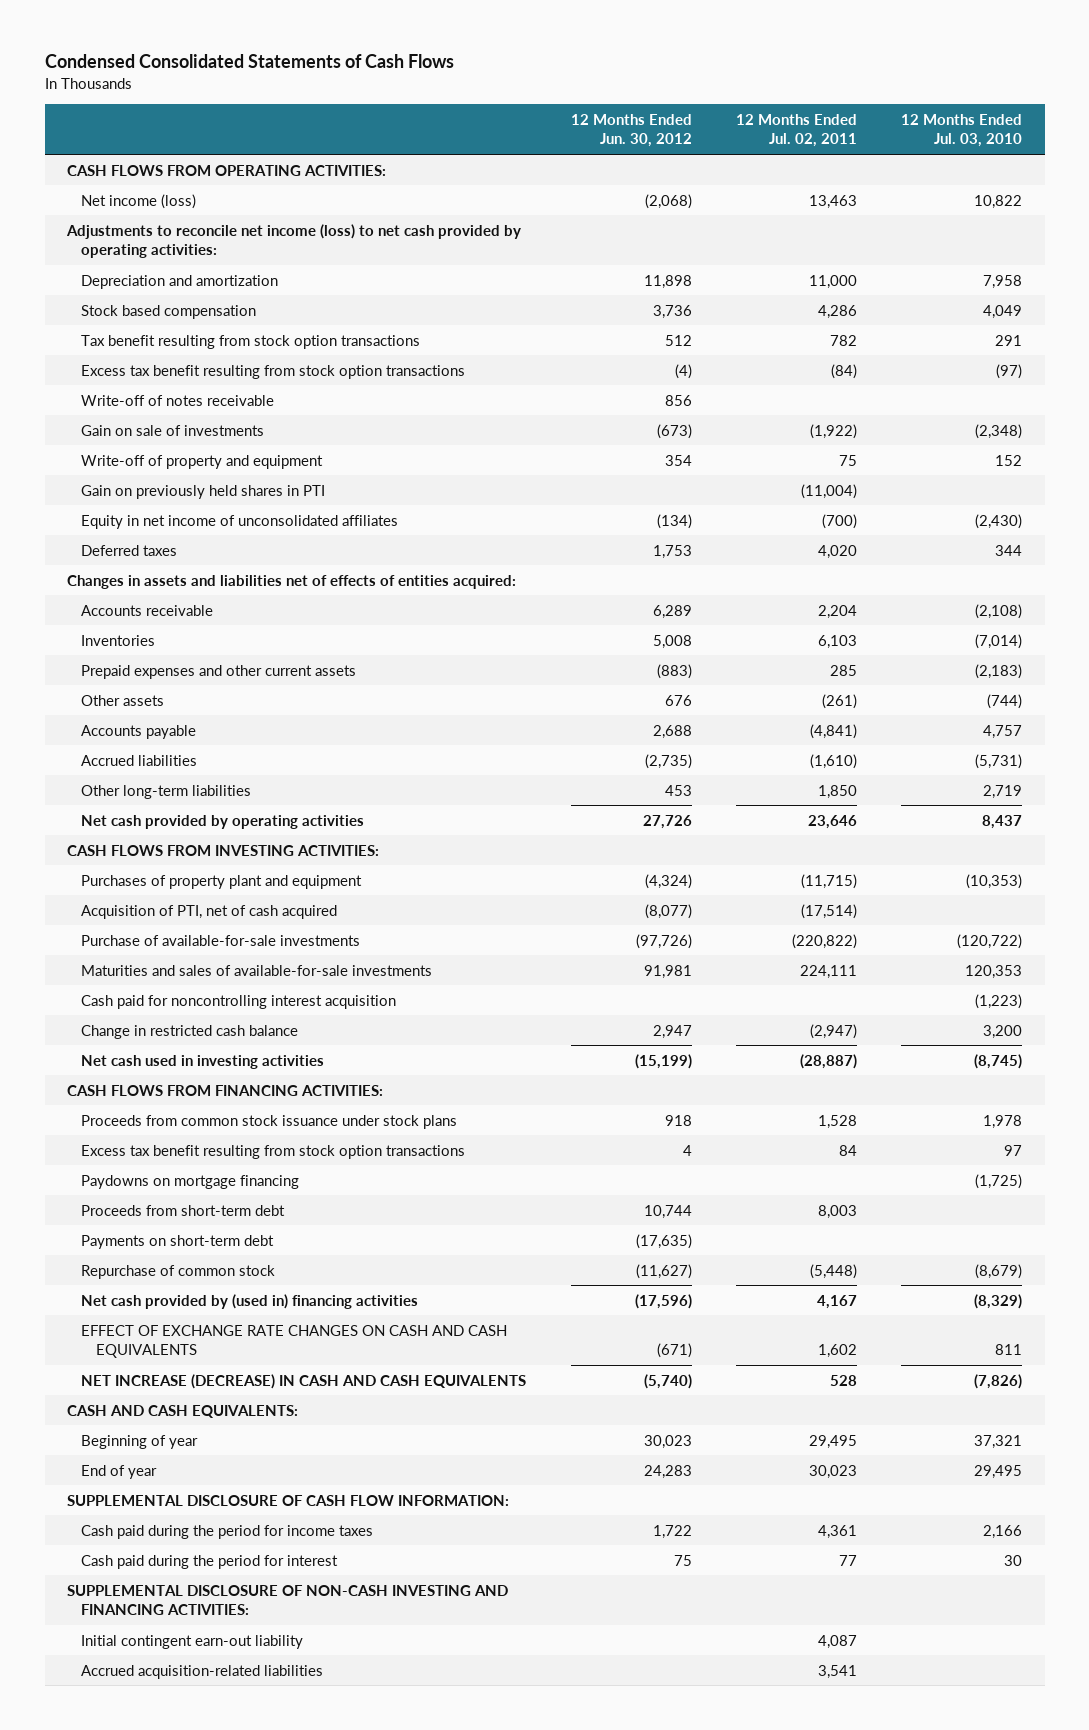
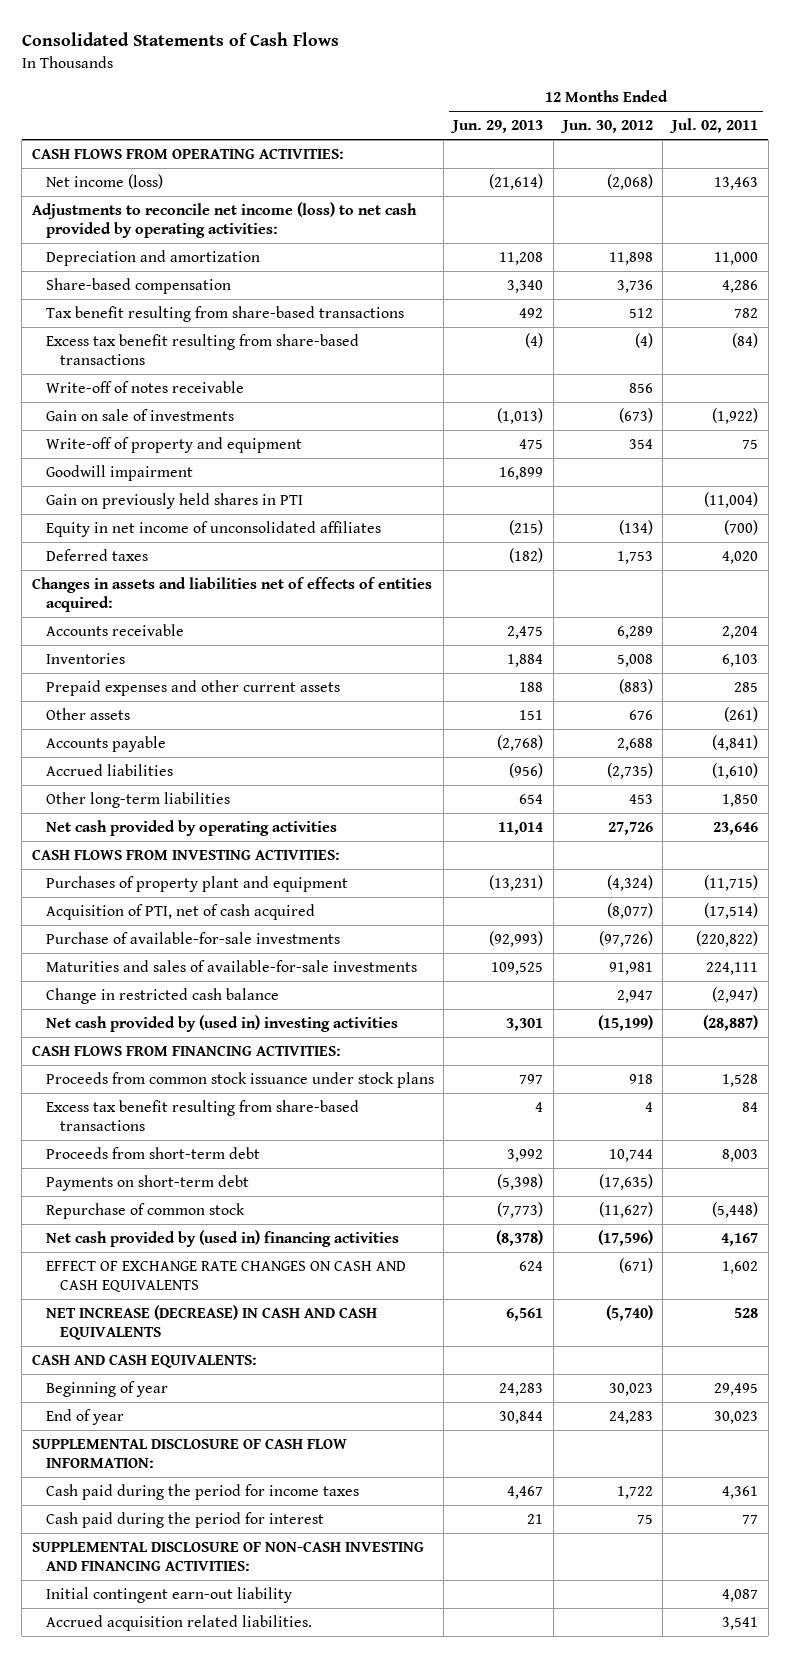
[44,54,454,69] Condensed Consolidated Statements of Cash Flows -> [21,32,339,47] Consolidated Statements of Cash Flows
[901,113,1023,148] 12 Months Ended Jul. 03, 2010 -> none
none -> [450,120,544,134] Jun. 29, 2013
[81,304,257,319] Stock based compensation -> [45,277,231,294] Share-based compensation
[81,334,421,349] Tax benefit resulting from stock option transactions -> [45,305,404,322] Tax benefit resulting from share-based transactions
[81,364,466,379] Excess tax benefit resulting from stock option transactions -> [45,333,359,365] Excess tax benefit resulting from share-based transactions
none -> [45,464,193,481] Goodwill impairment
[81,994,397,1009] Cash paid for noncontrolling interest acquisition -> none
[81,1054,325,1069] Net cash used in investing activities -> [45,1014,398,1032] Net cash provided by (used in) investing activities
[81,1174,300,1189] Paydowns on mortgage financing -> none
[81,1144,466,1159] Excess tax benefit resulting from stock option transactions -> [45,1099,359,1131] Excess tax benefit resulting from share-based transactions
[81,1664,324,1679] Accrued acquisition-related liabilities -> [45,1614,312,1631] Accrued acquisition related liabilities.

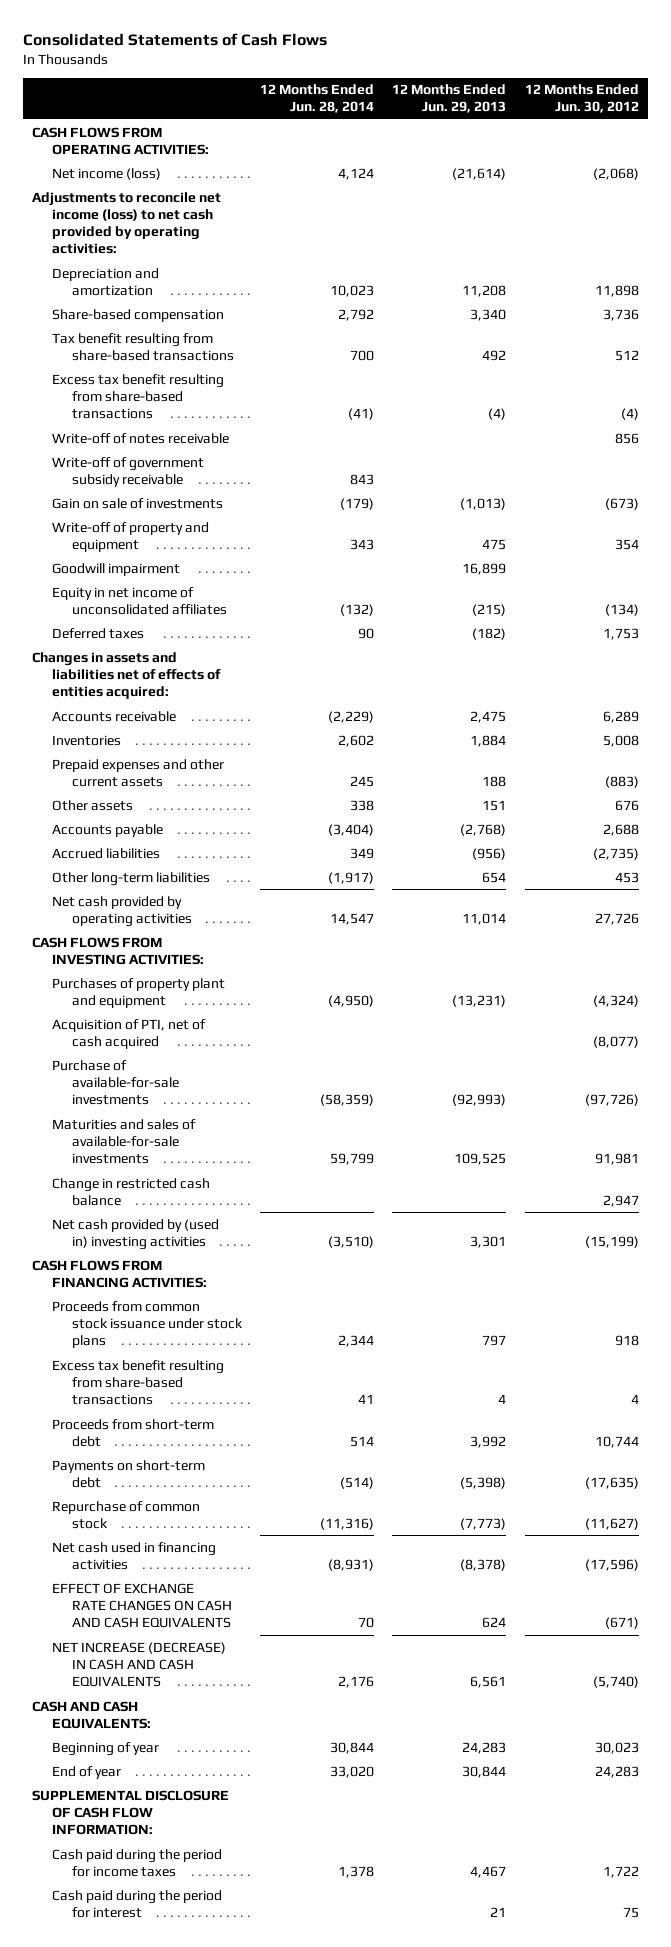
[669,118,759,134] Jul. 02, 2011 -> none
none -> [260,84,375,114] 12 Months Ended Jun. 28, 2014
none -> [52,456,205,487] Write-off of government subsidy receivable
[45,492,303,509] Gain on previously held shares in PTI -> none
[45,1229,399,1247] Net cash provided by (used in) financing activities -> [52,1541,217,1570] Net cash used in financing activities
[31,1540,424,1571] SUPPLEMENTAL DISCLOSURE OF NON-CASH INVESTING AND FINANCING ACTIVITIES: -> none
[45,1586,292,1603] Initial contingent earn-out liability -> none
[45,1614,312,1631] Accrued acquisition related liabilities. -> none

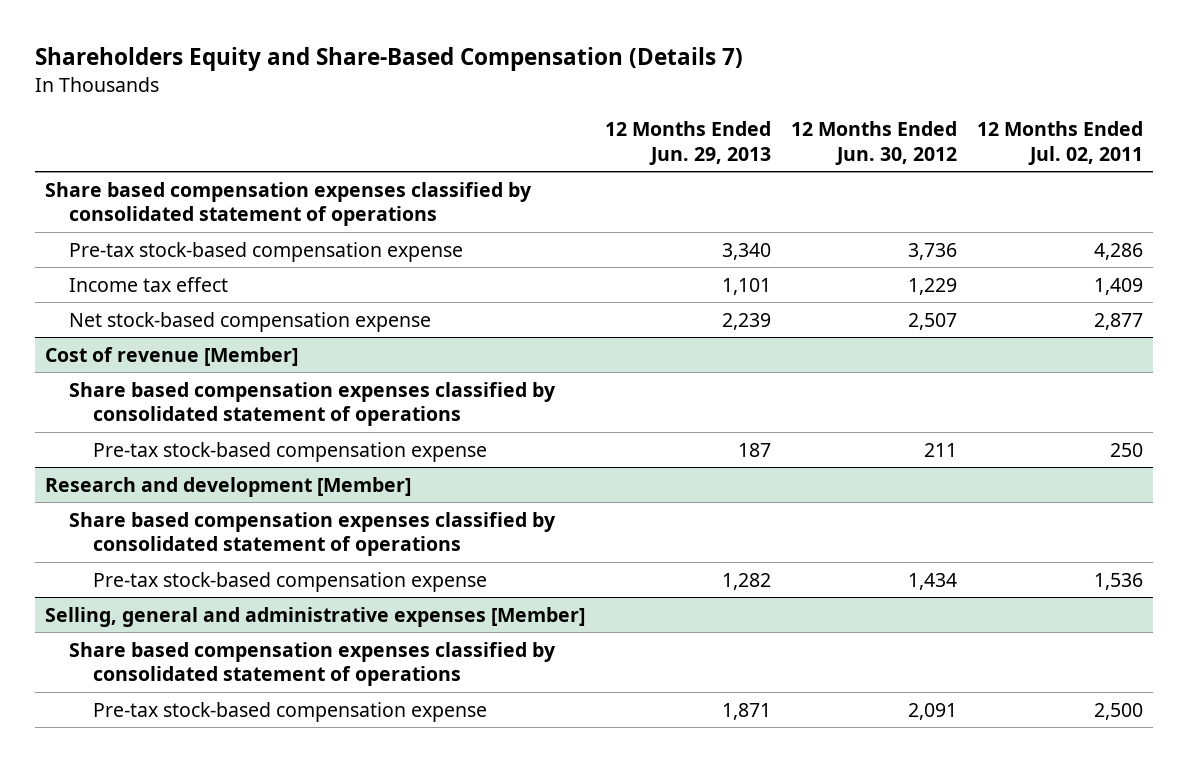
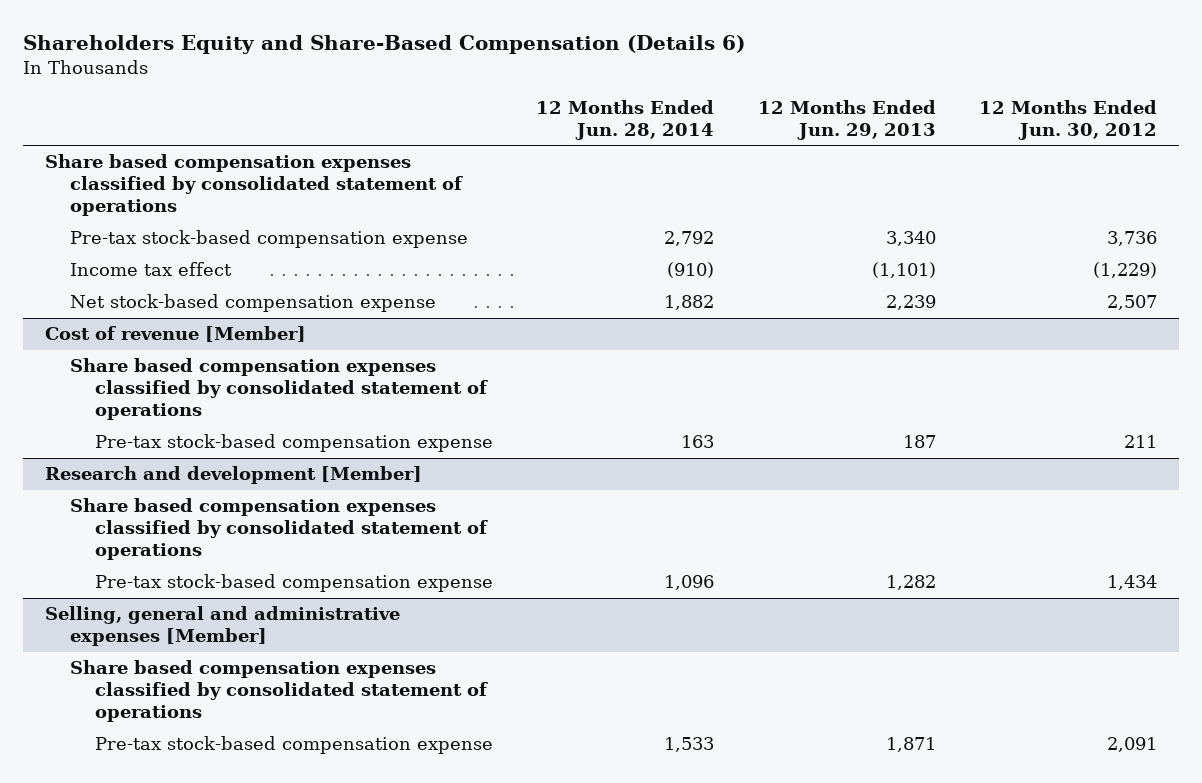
[34,47,743,72] Shareholders Equity and Share-Based Compensation (Details 7) -> [23,35,746,55] Shareholders Equity and Share-Based Compensation (Details 6)
[976,120,1143,165] 12 Months Ended Jul. 02, 2011 -> none
none -> [536,99,715,140] 12 Months Ended Jun. 28, 2014
[721,277,771,295] 1,101 -> [871,262,936,279] (1,101)
[907,277,957,295] 1,229 -> [1093,262,1158,279] (1,229)

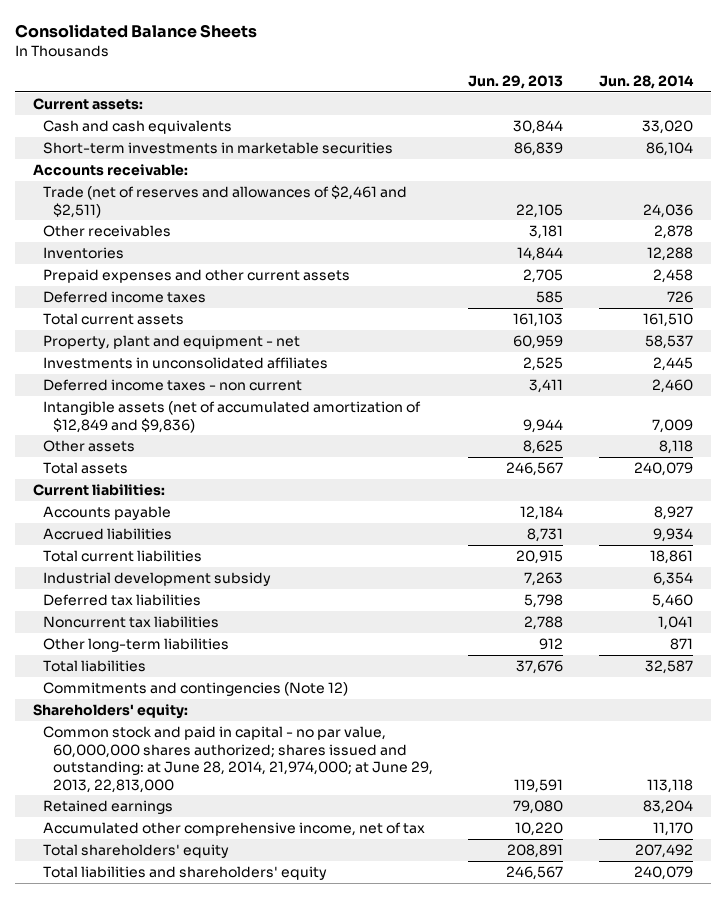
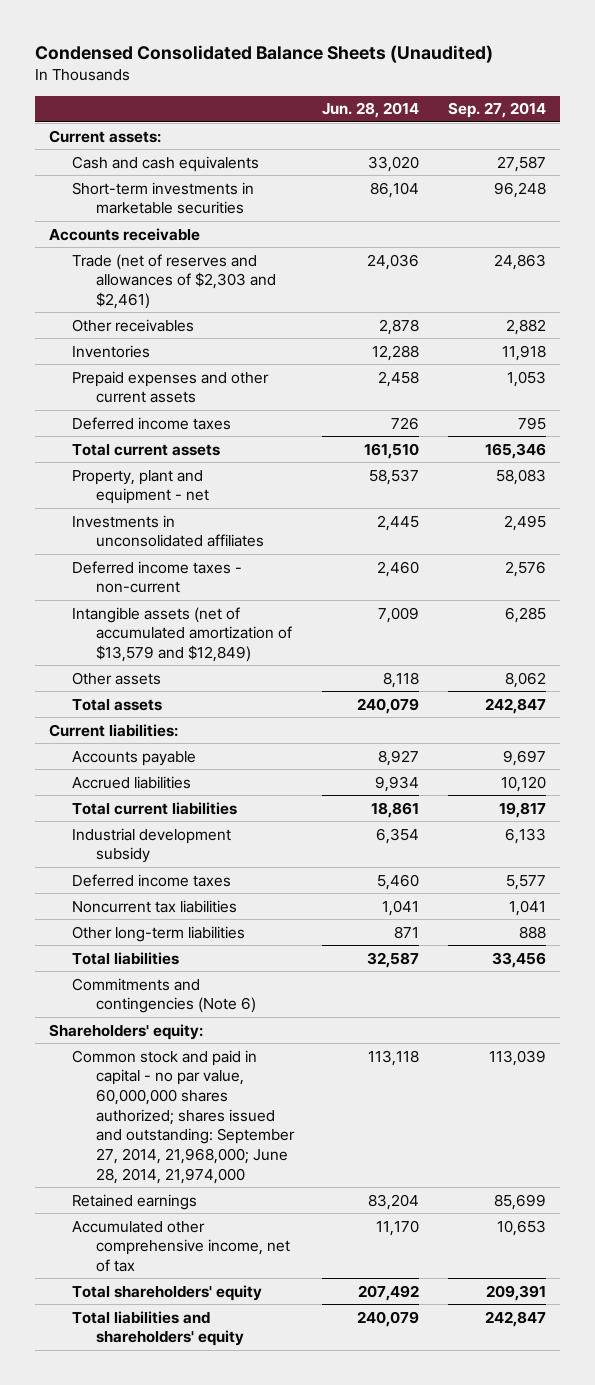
[14,23,257,38] Consolidated Balance Sheets -> [34,45,493,64] Condensed Consolidated Balance Sheets (Unaudited)
[468,74,564,89] Jun. 29, 2013 -> none
none -> [447,102,546,119] Sep. 27, 2014
[32,164,188,177] Accounts receivable: -> [49,227,201,241] Accounts receivable
[42,185,407,218] Trade (net of reserves and allowances of $2,461 and $2,511) -> [72,253,276,309] Trade (net of reserves and allowances of $2,303 and $2,461)
[42,379,302,392] Deferred income taxes - non current -> [72,560,243,594] Deferred income taxes - non-current
[42,401,421,433] Intangible assets (net of accumulated amortization of $12,849 and $9,836) -> [72,606,292,662] Intangible assets (net of accumulated amortization of $13,579 and $12,849)
[42,594,201,607] Deferred tax liabilities -> [72,873,232,887] Deferred income taxes
[42,682,348,697] Commitments and contingencies (Note 12) -> [72,977,256,1014] Commitments and contingencies (Note 6)
[42,726,433,793] Common stock and paid in capital - no par value, 60,000,000 shares authorized; shares issued and outstanding: at June 28, 2014, 21,974,000; at June 29, 2013, 22,813,000 -> [72,1049,295,1184] Common stock and paid in capital - no par value, 60,000,000 shares authorized; shares issued and outstanding: September 27, 2014, 21,968,000; June 28, 2014, 21,974,000

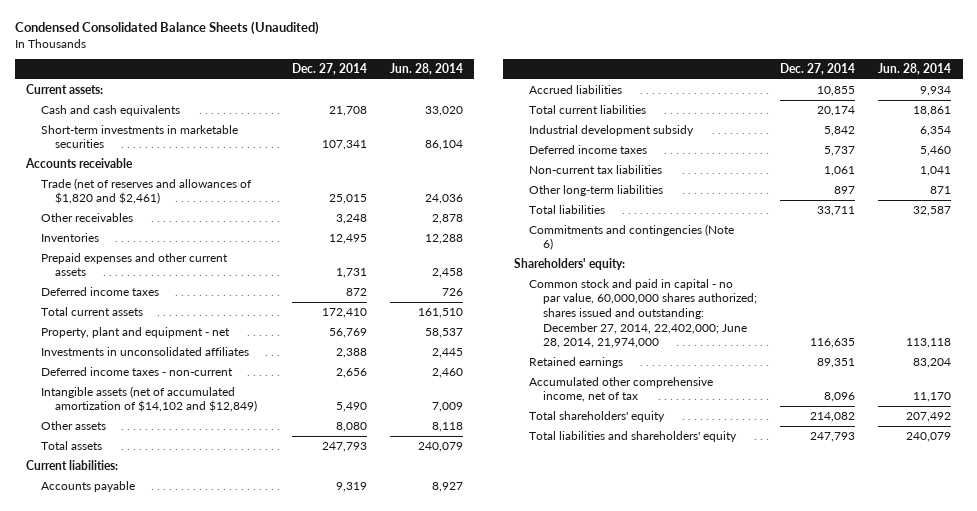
[447,102,546,119] Sep. 27, 2014 -> none
none -> [291,63,367,76] Dec. 27, 2014
[72,253,276,309] Trade (net of reserves and allowances of $2,303 and $2,461) -> [40,177,252,205] Trade (net of reserves and allowances of $1,820 and $2,461)
[72,606,292,662] Intangible assets (net of accumulated amortization of $13,579 and $12,849) -> [40,385,257,413] Intangible assets (net of accumulated amortization of $14,102 and $12,849)
[72,899,238,913] Noncurrent tax liabilities -> [528,164,662,174] Non-current tax liabilities
[72,1049,295,1184] Common stock and paid in capital - no par value, 60,000,000 shares authorized; shares issued and outstanding: September 27, 2014, 21,968,000; June 28, 2014, 21,974,000 -> [528,278,758,349] Common stock and paid in capital - no par value, 60,000,000 shares authorized; shares issued and outstanding: December 27, 2014, 22,402,000; June 28, 2014, 21,974,000

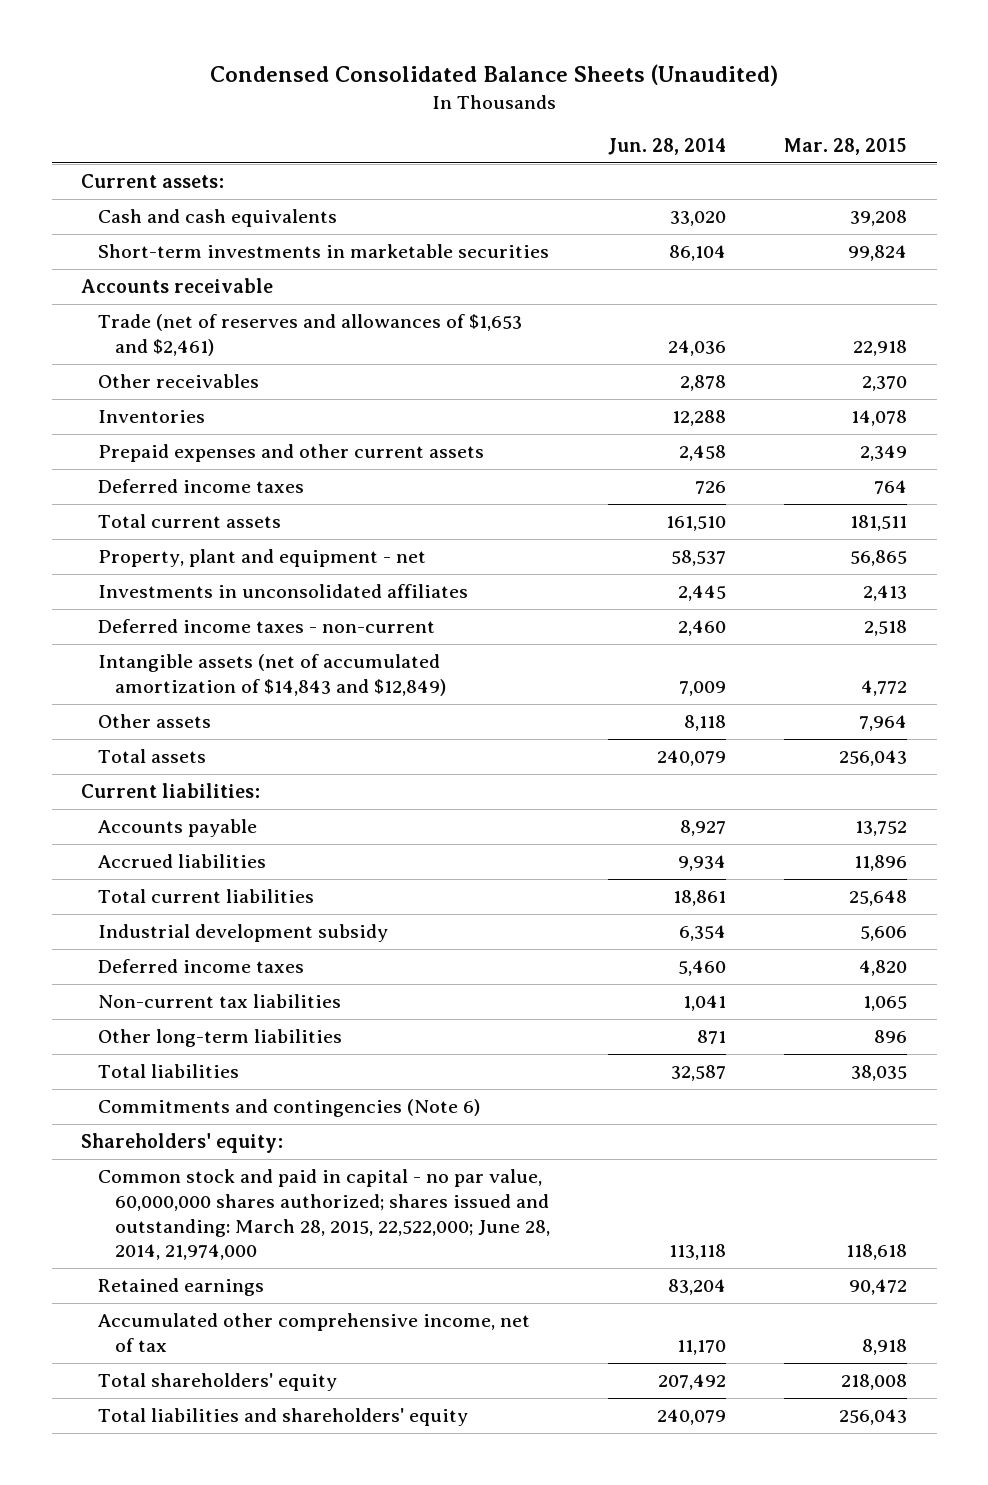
[291,63,367,76] Dec. 27, 2014 -> none
none -> [784,138,908,156] Mar. 28, 2015
[40,177,252,205] Trade (net of reserves and allowances of $1,820 and $2,461) -> [97,314,522,356] Trade (net of reserves and allowances of $1,653 and $2,461)
[40,385,257,413] Intangible assets (net of accumulated amortization of $14,102 and $12,849) -> [97,654,446,696] Intangible assets (net of accumulated amortization of $14,843 and $12,849)
[528,278,758,349] Common stock and paid in capital - no par value, 60,000,000 shares authorized; shares issued and outstanding: December 27, 2014, 22,402,000; June 28, 2014, 21,974,000 -> [97,1169,550,1261] Common stock and paid in capital - no par value, 60,000,000 shares authorized; shares issued and outstanding: March 28, 2015, 22,522,000; June 28, 2014, 21,974,000

